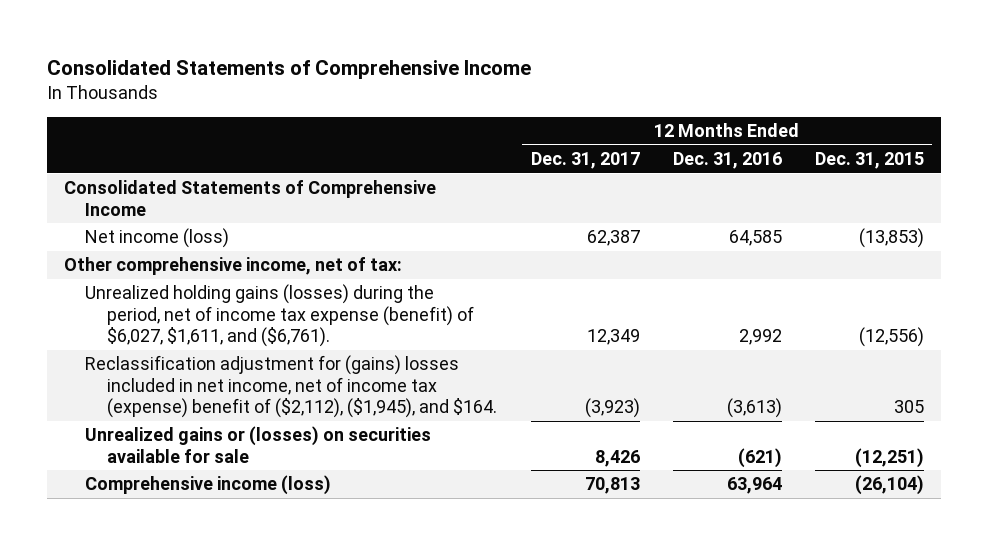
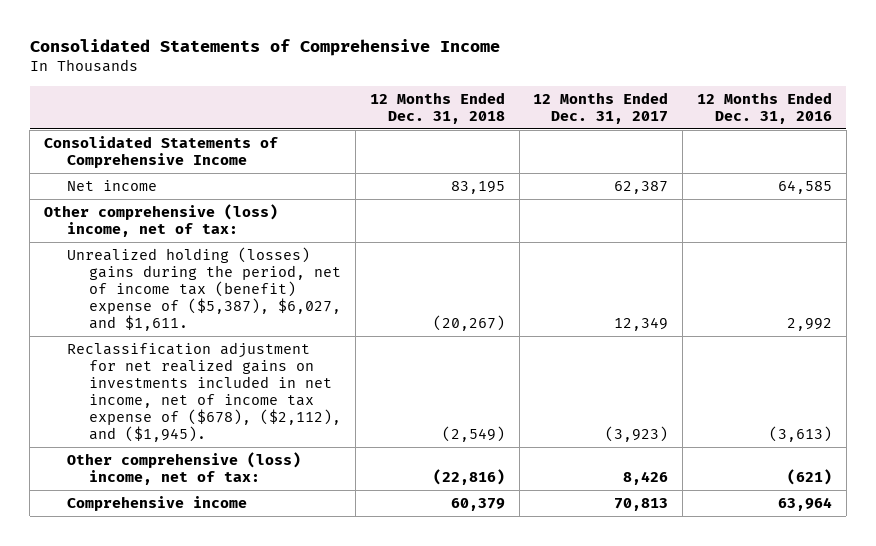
[815,152,925,170] Dec. 31, 2015 -> none
none -> [369,91,505,124] 12 Months Ended Dec. 31, 2018
[85,228,230,249] Net income (loss) -> [66,180,157,192] Net income
[63,257,402,276] Other comprehensive income, net of tax: -> [44,204,279,238] Other comprehensive (loss) income, net of tax:
[85,284,475,348] Unrealized holding gains (losses) during the period, net of income tax expense (benefit) of $6,027, $1,611, and ($6,761). -> [66,247,342,331] Unrealized holding (losses) gains during the period, net of income tax (benefit) expense of ($5,387), $6,027, and $1,611.
[85,355,498,419] Reclassification adjustment for (gains) losses included in net income, net of income tax (expense) benefit of ($2,112), ($1,945), and $164. -> [66,342,342,442] Reclassification adjustment for net realized gains on investments included in net income, net of income tax expense of ($678), ($2,112), and ($1,945).
[85,426,432,463] Unrealized gains or (losses) on securities available for sale -> [66,452,301,486] Other comprehensive (loss) income, net of tax:
[85,475,332,496] Comprehensive income (loss) -> [66,496,247,512] Comprehensive income

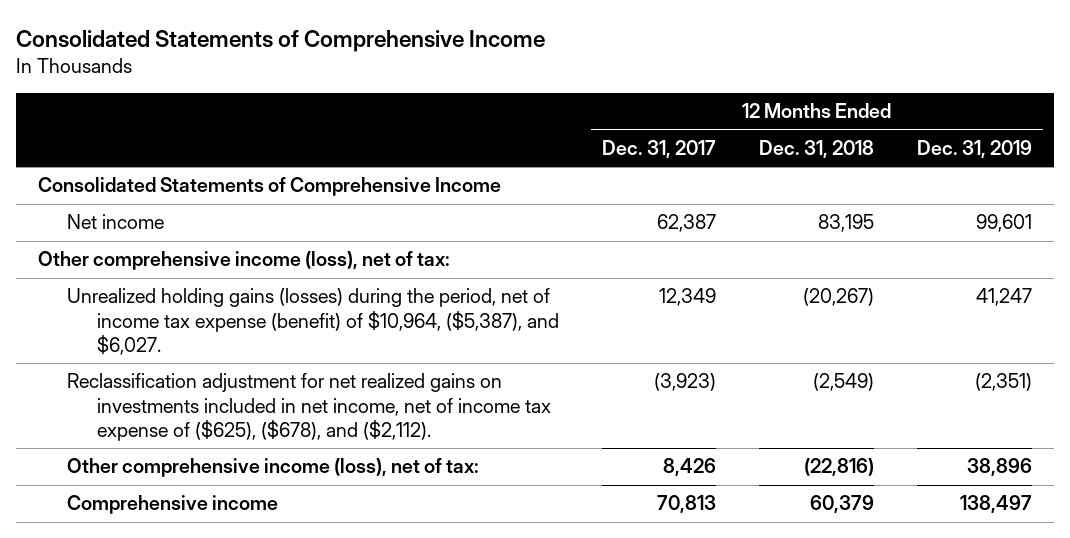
[696,91,832,124] 12 Months Ended Dec. 31, 2016 -> none
none -> [917,140,1033,159] Dec. 31, 2019
[44,204,279,238] Other comprehensive (loss) income, net of tax: -> [37,251,450,271] Other comprehensive income (loss), net of tax:
[66,247,342,331] Unrealized holding (losses) gains during the period, net of income tax (benefit) expense of ($5,387), $6,027, and $1,611. -> [67,288,559,356] Unrealized holding gains (losses) during the period, net of income tax expense (benefit) of $10,964, ($5,387), and $6,027.
[66,342,342,442] Reclassification adjustment for net realized gains on investments included in net income, net of income tax expense of ($678), ($2,112), and ($1,945). -> [67,373,551,442] Reclassification adjustment for net realized gains on investments included in net income, net of income tax expense of ($625), ($678), and ($2,112).
[66,452,301,486] Other comprehensive (loss) income, net of tax: -> [67,458,480,478] Other comprehensive income (loss), net of tax:

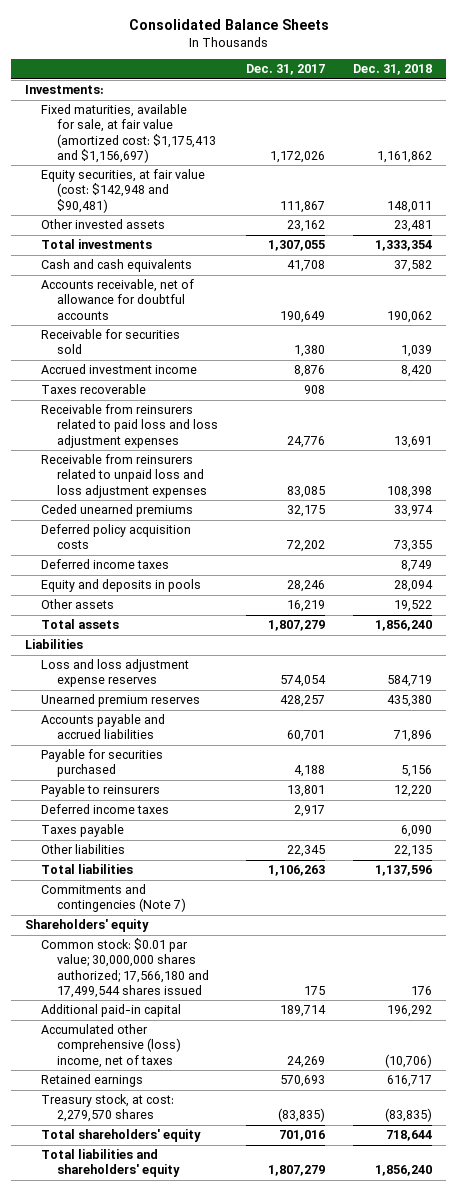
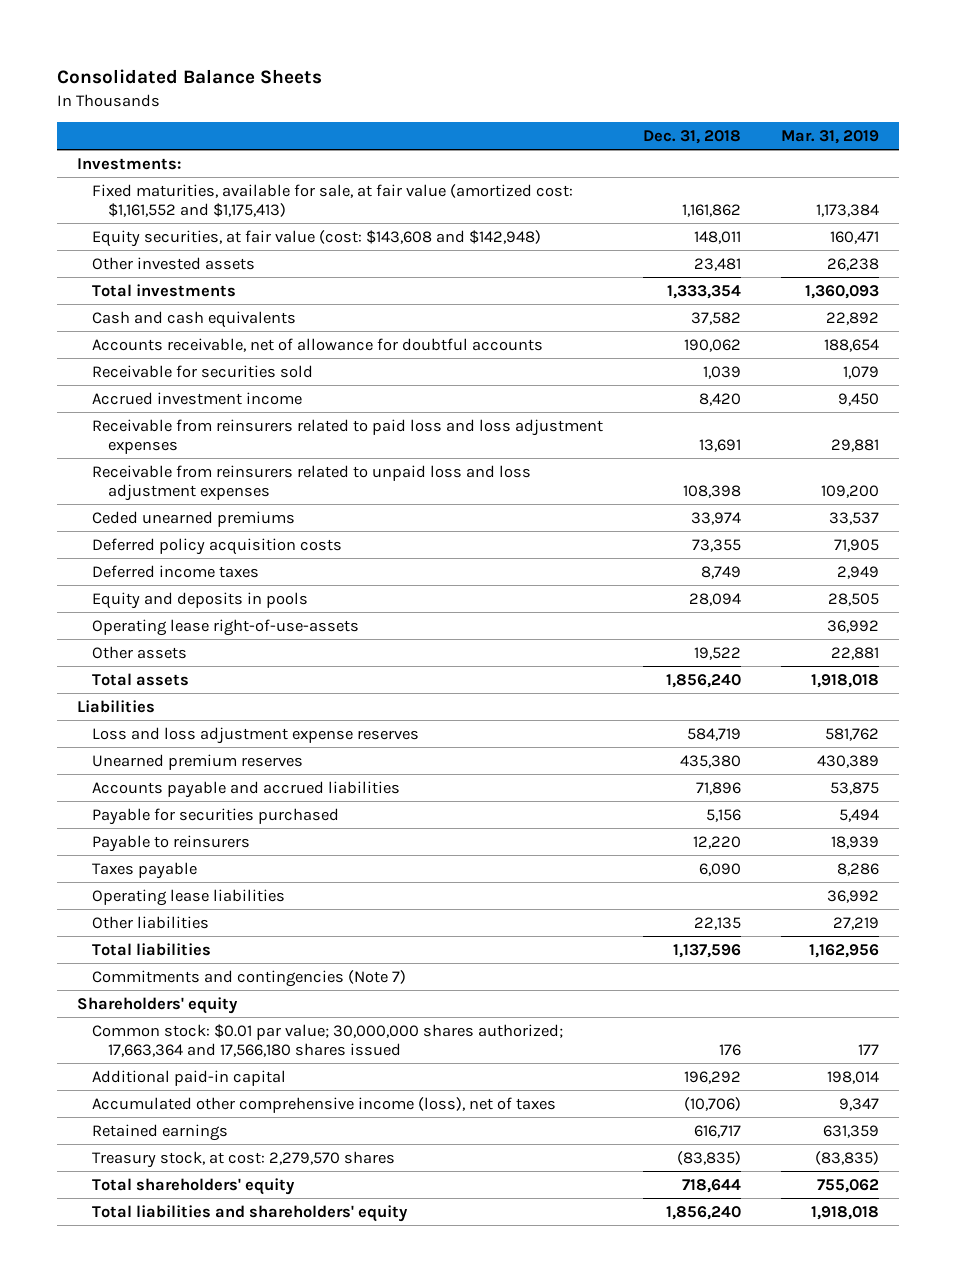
[246,64,326,76] Dec. 31, 2017 -> none
none -> [781,129,880,144] Mar. 31, 2019
[41,104,217,163] Fixed maturities, available for sale, at fair value (amortized cost: $1,175,413 and $1,156,697) -> [92,183,574,217] Fixed maturities, available for sale, at fair value (amortized cost: $1,161,552 and $1,175,413)
[41,169,206,213] Equity securities, at fair value (cost: $142,948 and $90,481) -> [92,229,542,247] Equity securities, at fair value (cost: $143,608 and $142,948)
[41,384,147,395] Taxes recoverable -> none
none -> [92,618,360,636] Operating lease right-of-use-assets
[41,804,170,815] Deferred income taxes -> none
none -> [92,888,286,906] Operating lease liabilities
[41,938,210,998] Common stock: $0.01 par value; 30,000,000 shares authorized; 17,566,180 and 17,499,544 shares issued -> [92,1023,564,1057] Common stock: $0.01 par value; 30,000,000 shares authorized; 17,663,364 and 17,566,180 shares issued
[41,1024,182,1068] Accumulated other comprehensive (loss) income, net of taxes -> [92,1096,557,1113] Accumulated other comprehensive income (loss), net of taxes

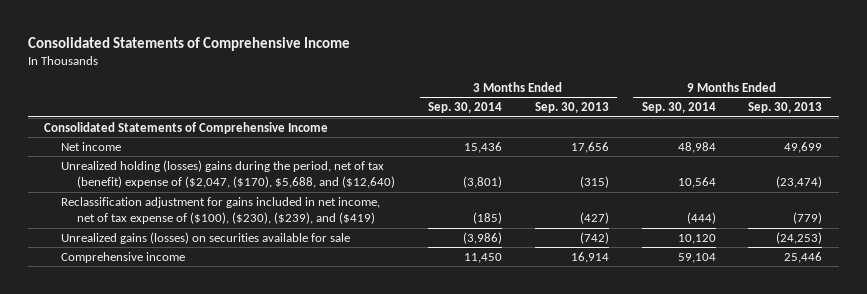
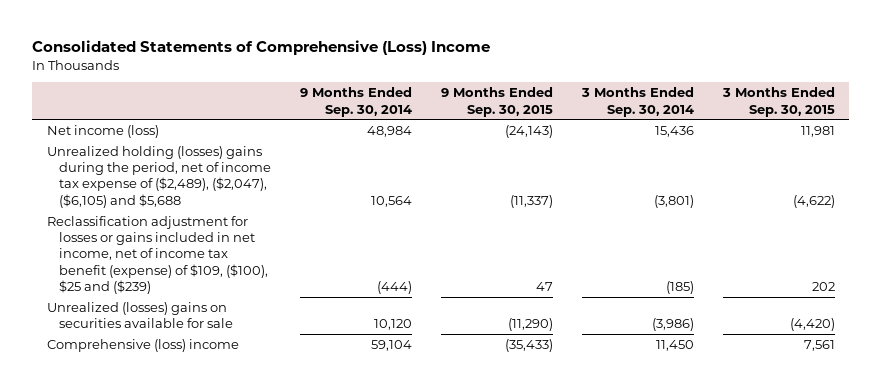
[27,36,350,51] Consolidated Statements of Comprehensive Income -> [32,40,491,56] Consolidated Statements of Comprehensive (Loss) Income
[534,102,609,114] Sep. 30, 2013 -> none
[748,102,823,114] Sep. 30, 2013 -> none
none -> [441,87,554,117] 9 Months Ended Sep. 30, 2015
none -> [721,87,835,117] 3 Months Ended Sep. 30, 2015
[44,121,329,134] Consolidated Statements of Comprehensive Income -> none
[60,141,121,151] Net income -> [46,124,159,138] Net income (loss)
[60,159,396,189] Unrealized holding (losses) gains during the period, net of tax (benefit) expense of ($2,047, ($170), $5,688, and ($12,640) -> [46,145,272,208] Unrealized holding (losses) gains during the period, net of income tax expense of ($2,489), ($2,047), ($6,105) and $5,688
[60,196,380,225] Reclassification adjustment for gains included in net income, net of tax expense of ($100), ($230), ($239), and ($419) -> [46,215,269,295] Reclassification adjustment for losses or gains included in net income, net of income tax benefit (expense) of $109, ($100), $25 and ($239)
[60,231,350,244] Unrealized gains (losses) on securities available for sale -> [46,301,234,329] Unrealized (losses) gains on securities available for sale
[60,251,185,263] Comprehensive income -> [46,338,239,352] Comprehensive (loss) income

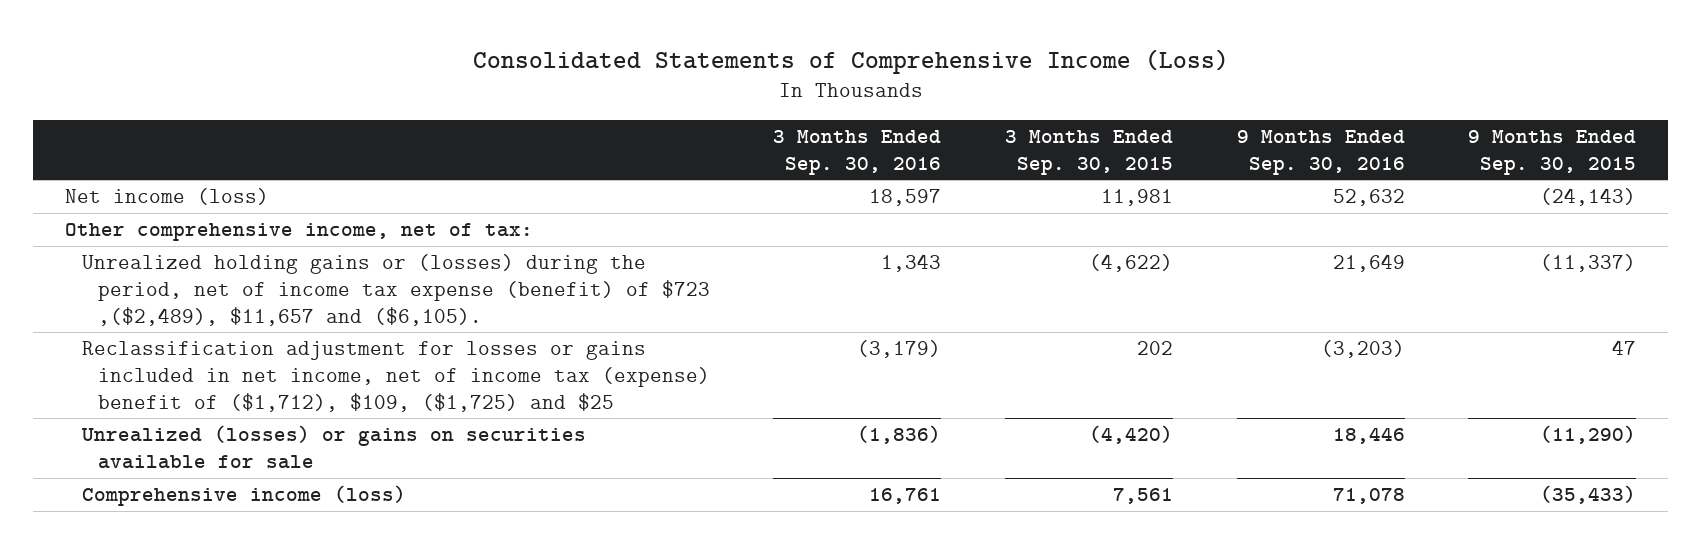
[32,40,491,56] Consolidated Statements of Comprehensive (Loss) Income -> [472,48,1229,74] Consolidated Statements of Comprehensive Income (Loss)
[300,87,413,117] 9 Months Ended Sep. 30, 2014 -> none
[581,87,695,117] 3 Months Ended Sep. 30, 2014 -> none
none -> [773,129,942,175] 3 Months Ended Sep. 30, 2016
none -> [1236,129,1405,175] 9 Months Ended Sep. 30, 2016
none -> [65,223,534,242] Other comprehensive income, net of tax:
[46,145,272,208] Unrealized holding (losses) gains during the period, net of income tax expense of ($2,489), ($2,047), ($6,105) and $5,688 -> [81,254,710,326] Unrealized holding gains or (losses) during the period, net of income tax expense (benefit) of $723 ,($2,489), $11,657 and ($6,105).
[46,215,269,295] Reclassification adjustment for losses or gains included in net income, net of income tax benefit (expense) of $109, ($100), $25 and ($239) -> [81,341,710,412] Reclassification adjustment for losses or gains included in net income, net of income tax (expense) benefit of ($1,712), $109, ($1,725) and $25
[46,301,234,329] Unrealized (losses) gains on securities available for sale -> [80,425,586,469] Unrealized (losses) or gains on securities available for sale
[46,338,239,352] Comprehensive (loss) income -> [81,485,406,507] Comprehensive income (loss)

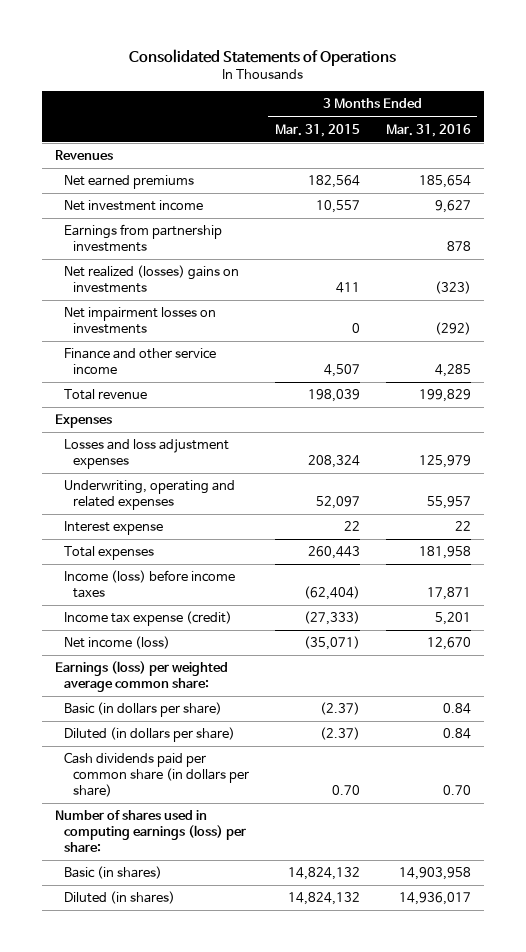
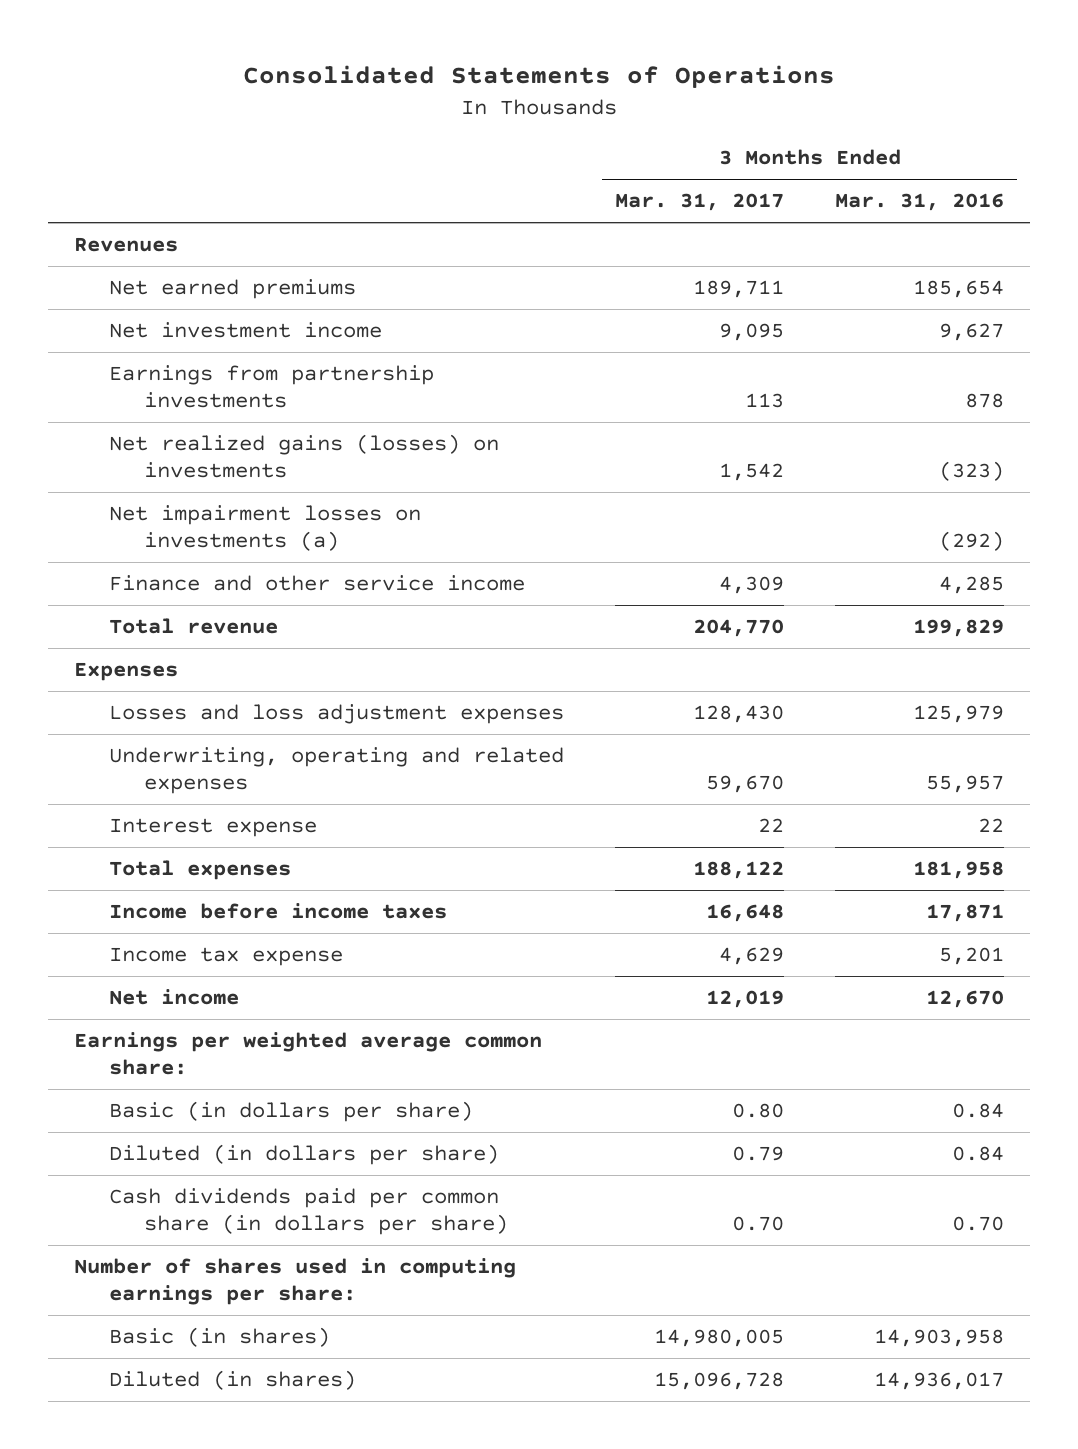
[274,123,360,137] Mar. 31, 2015 -> none
none -> [615,193,785,212] Mar. 31, 2017
[64,265,240,294] Net realized (losses) gains on investments -> [108,434,499,478] Net realized gains (losses) on investments
[64,307,217,335] Net impairment losses on investments -> [108,505,421,551] Net impairment losses on investments (a)
[64,570,236,599] Income (loss) before income taxes -> [108,903,447,920] Income before income taxes
[64,611,233,627] Income tax expense (credit) -> [108,947,343,967] Income tax expense
[64,636,171,650] Net income (loss) -> [108,989,239,1006] Net income
[55,661,229,693] Earnings (loss) per weighted average common share: -> [73,1032,542,1075] Earnings per weighted average common share:
[55,810,247,852] Number of shares used in computing earnings (loss) per share: -> [73,1258,516,1305] Number of shares used in computing earnings per share:

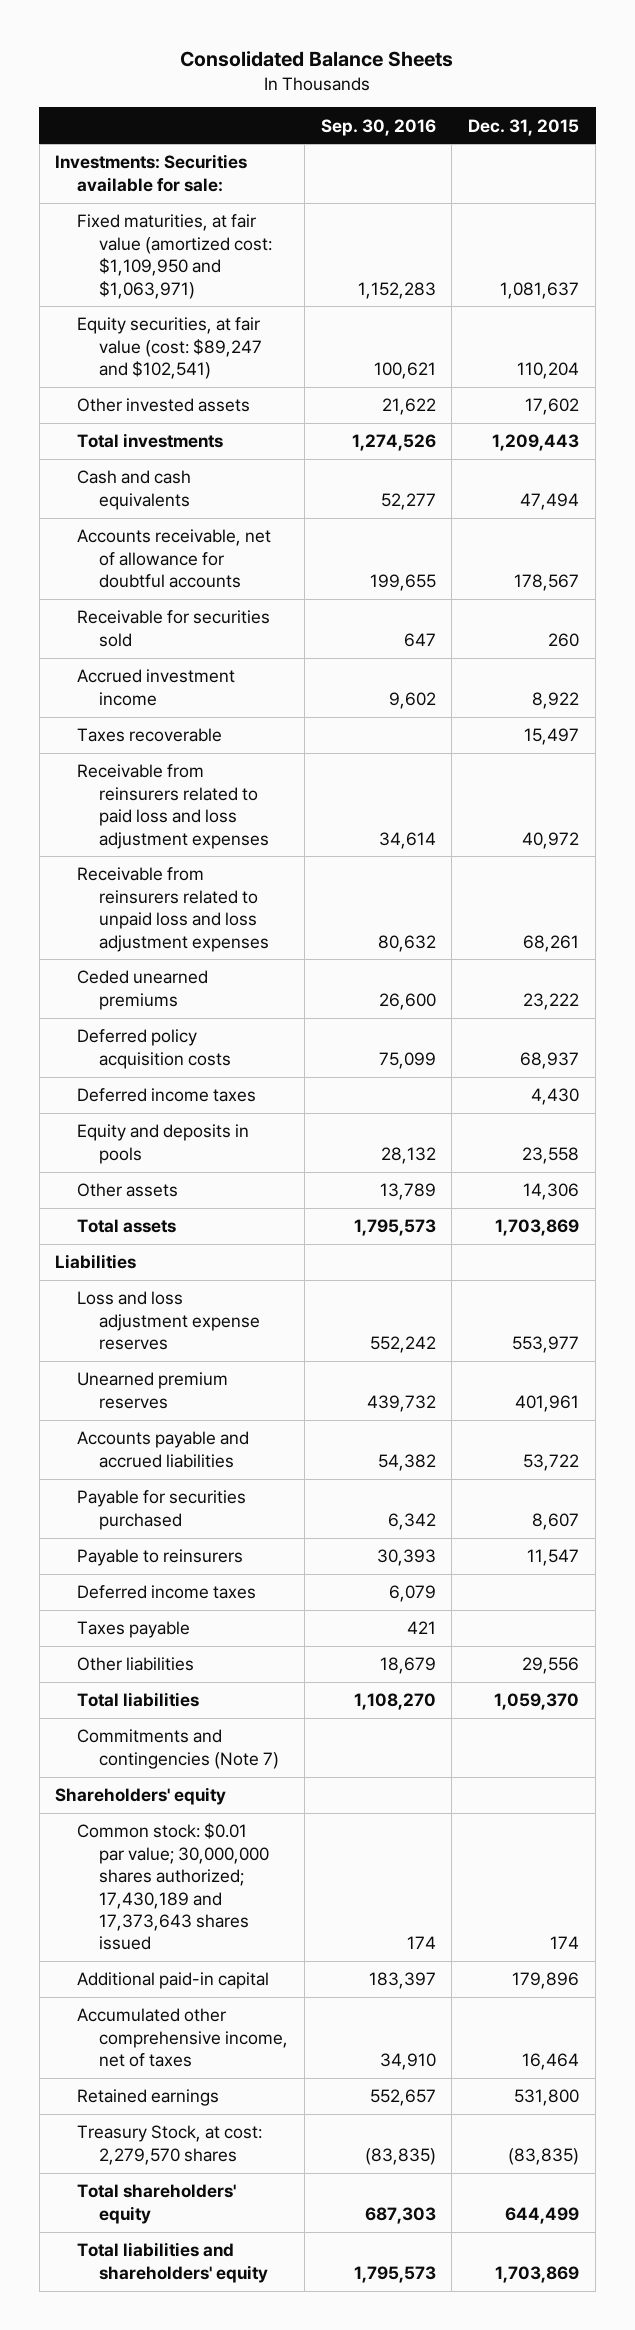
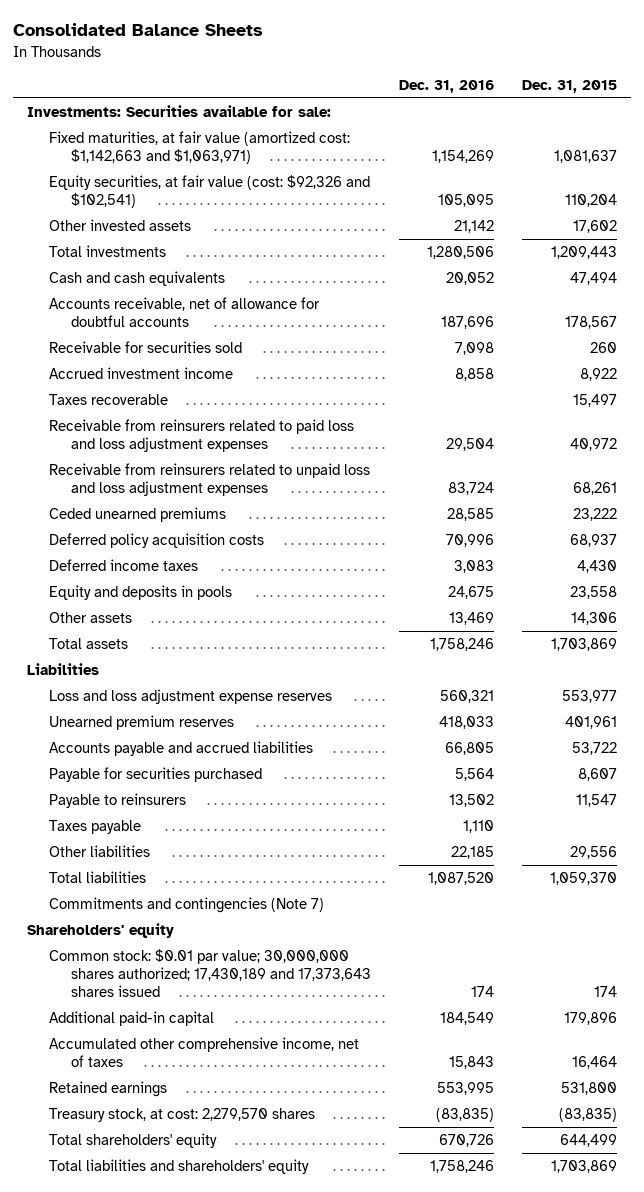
[320,118,436,136] Sep. 30, 2016 -> none
none -> [399,79,495,93] Dec. 31, 2016
[77,214,272,299] Fixed maturities, at fair value (amortized cost: $1,109,950 and $1,063,971) -> [49,131,351,165] Fixed maturities, at fair value (amortized cost: $1,142,663 and $1,063,971)
[77,317,262,380] Equity securities, at fair value (cost: $89,247 and $102,541) -> [49,175,371,209] Equity securities, at fair value (cost: $92,326 and $102,541)
[77,1585,257,1600] Deferred income taxes -> none
[77,2125,263,2165] Treasury Stock, at cost: 2,279,570 shares -> [49,1108,316,1123] Treasury stock, at cost: 2,279,570 shares

